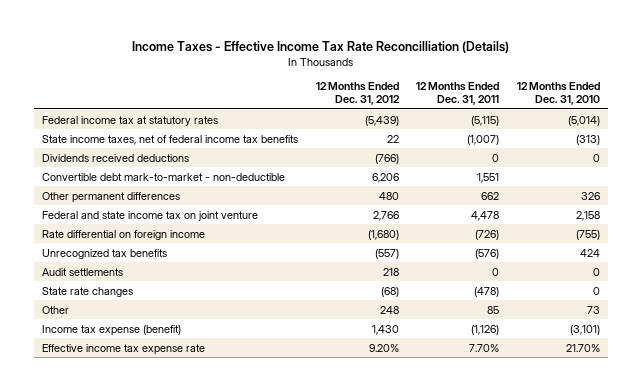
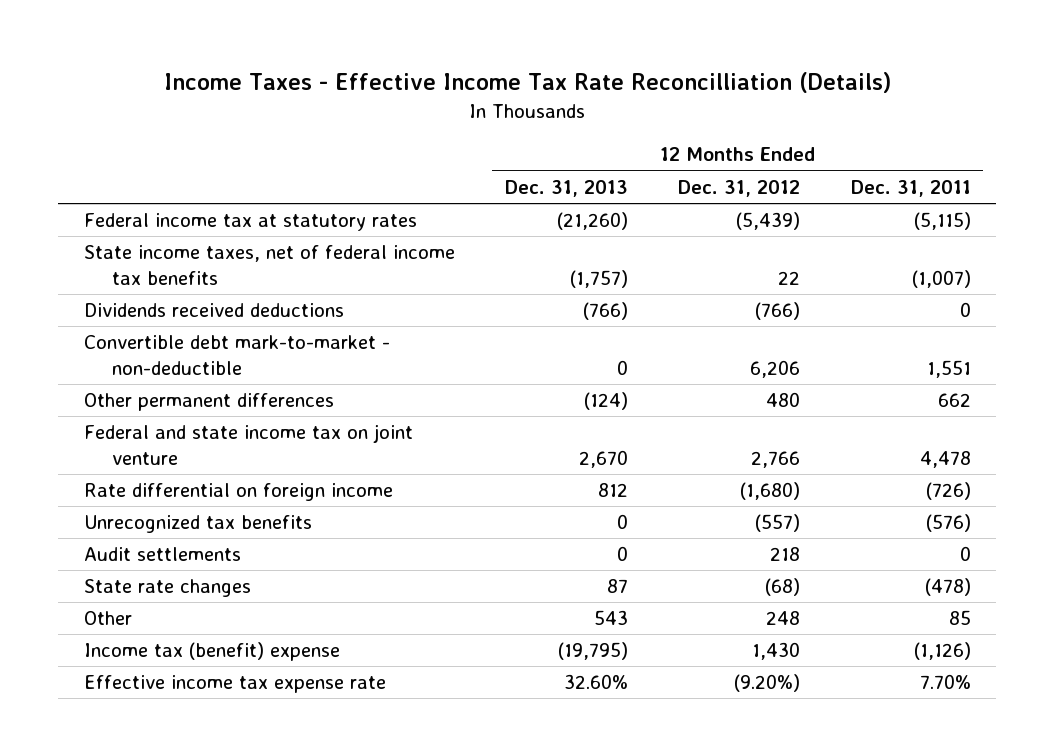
[516,82,600,106] 12 Months Ended Dec. 31, 2010 -> none
none -> [504,179,628,197] Dec. 31, 2013
[42,324,182,336] Income tax expense (benefit) -> [83,642,340,662] Income tax (benefit) expense
[368,343,399,352] 9.20% -> [734,674,801,693] (9.20%)

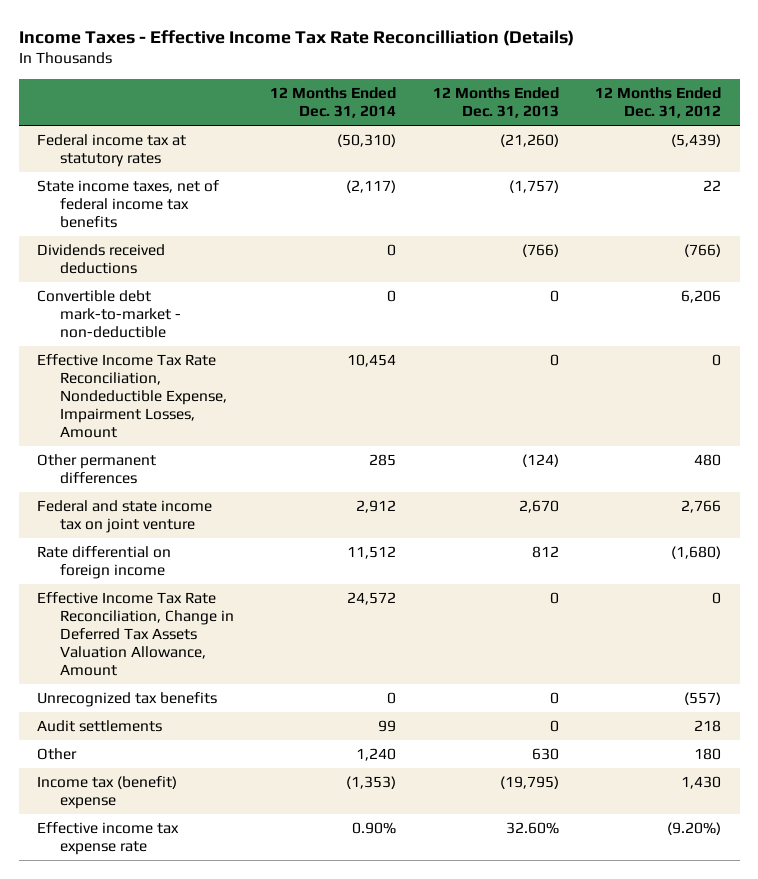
[850,179,971,197] Dec. 31, 2011 -> none
none -> [270,87,397,119] 12 Months Ended Dec. 31, 2014
none -> [36,354,227,439] Effective Income Tax Rate Reconciliation, Nondeductible Expense, Impairment Losses, Amount
none -> [36,592,234,677] Effective Income Tax Rate Reconciliation, Change in Deferred Tax Assets Valuation Allowance, Amount
[83,579,251,598] State rate changes -> none
[593,610,628,626] 543 -> [531,748,559,761] 630
[766,611,801,626] 248 -> [694,748,722,761] 180

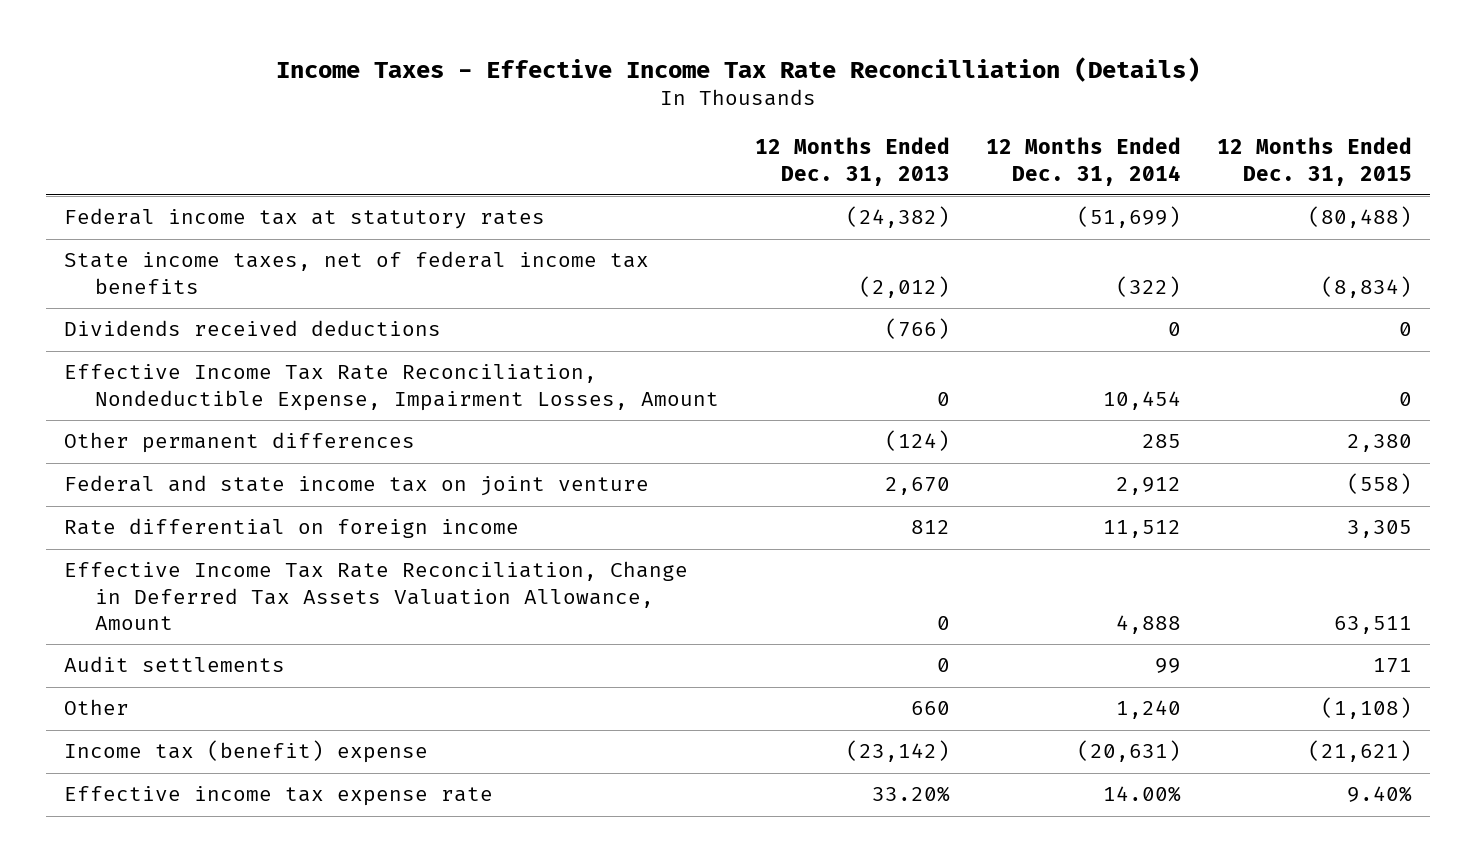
[595,87,722,119] 12 Months Ended Dec. 31, 2012 -> none
none -> [1216,137,1412,186] 12 Months Ended Dec. 31, 2015
[337,134,397,148] (50,310) -> [1076,206,1181,229] (51,699)
[499,134,559,148] (21,260) -> [845,206,950,229] (24,382)
[346,180,397,194] (2,117) -> [1115,275,1181,297] (322)
[508,180,559,194] (1,757) -> [858,275,950,298] (2,012)
[36,290,181,339] Convertible debt mark-to-market - non-deductible -> none
[36,692,217,708] Unrecognized tax benefits -> none
[347,592,397,606] 24,572 -> [1115,614,1181,634] 4,888
[531,748,559,761] 630 -> [910,701,950,716] 660
[346,776,397,790] (1,353) -> [1076,740,1181,763] (20,631)
[499,776,559,790] (19,795) -> [845,740,950,763] (23,142)
[352,822,397,835] 0.90% -> [1102,786,1181,803] 14.00%
[505,822,559,835] 32.60% -> [871,786,950,803] 33.20%

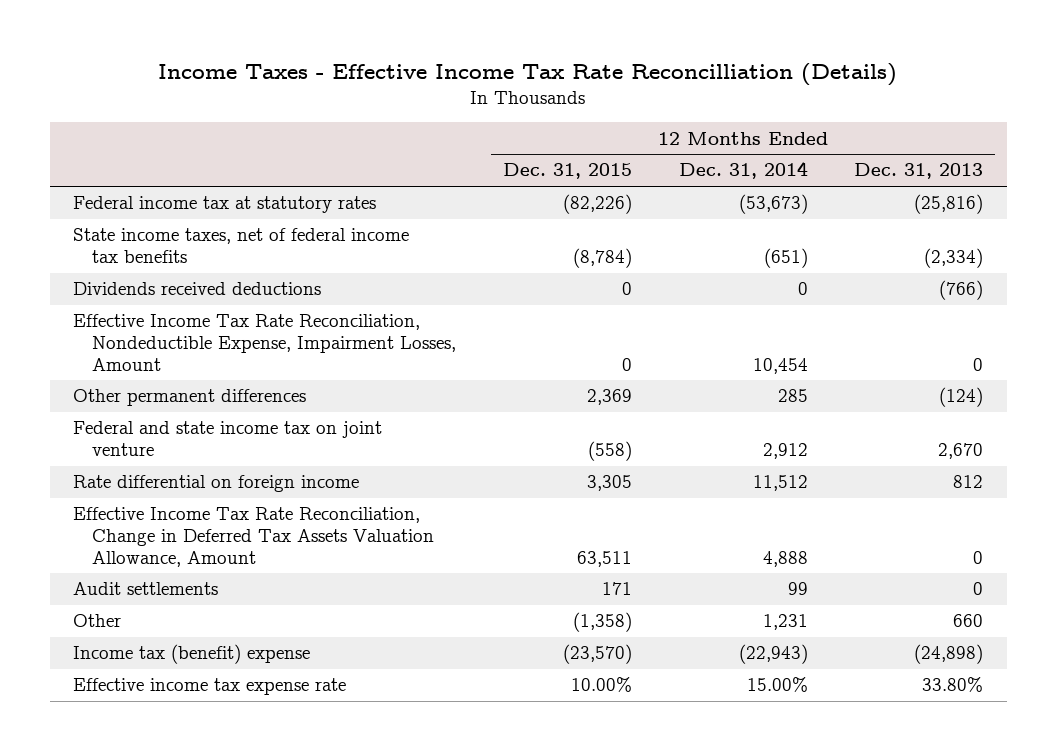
[845,206,950,229] (24,382) -> [914,194,984,215] (25,816)
[1076,206,1181,229] (51,699) -> [738,194,808,215] (53,673)
[1307,206,1412,229] (80,488) -> [562,194,632,215] (82,226)
[858,275,950,298] (2,012) -> [924,248,984,269] (2,334)
[1115,275,1181,297] (322) -> [763,248,808,269] (651)
[1320,275,1412,298] (8,834) -> [572,248,632,269] (8,784)
[1346,434,1412,453] 2,380 -> [586,389,632,406] 2,369
[1115,700,1181,720] 1,240 -> [762,614,808,631] 1,231
[1320,697,1412,720] (1,108) -> [572,612,632,633] (1,358)
[845,740,950,763] (23,142) -> [914,644,984,665] (24,898)
[1076,740,1181,763] (20,631) -> [738,644,808,665] (22,943)
[1307,740,1412,763] (21,621) -> [562,644,632,665] (23,570)
[871,786,950,803] 33.20% -> [922,677,984,693] 33.80%
[1102,786,1181,803] 14.00% -> [746,677,808,693] 15.00%
[1346,786,1412,803] 9.40% -> [570,677,632,693] 10.00%

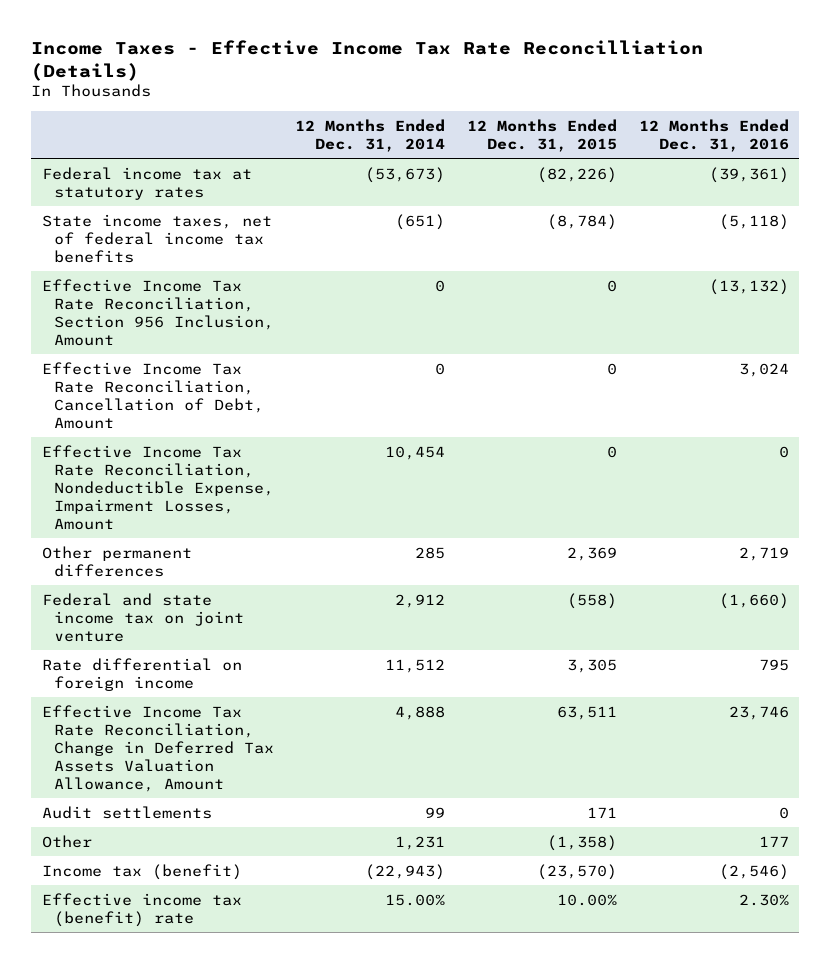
[854,163,984,180] Dec. 31, 2013 -> none
none -> [638,118,789,152] 12 Months Ended Dec. 31, 2016
[73,282,322,296] Dividends received deductions -> none
none -> [41,278,274,346] Effective Income Tax Rate Reconciliation, Section 956 Inclusion, Amount
none -> [41,361,264,429] Effective Income Tax Rate Reconciliation, Cancellation of Debt, Amount
[73,644,311,665] Income tax (benefit) expense -> [41,863,242,880] Income tax (benefit)
[73,678,347,696] Effective income tax expense rate -> [41,892,242,927] Effective income tax (benefit) rate

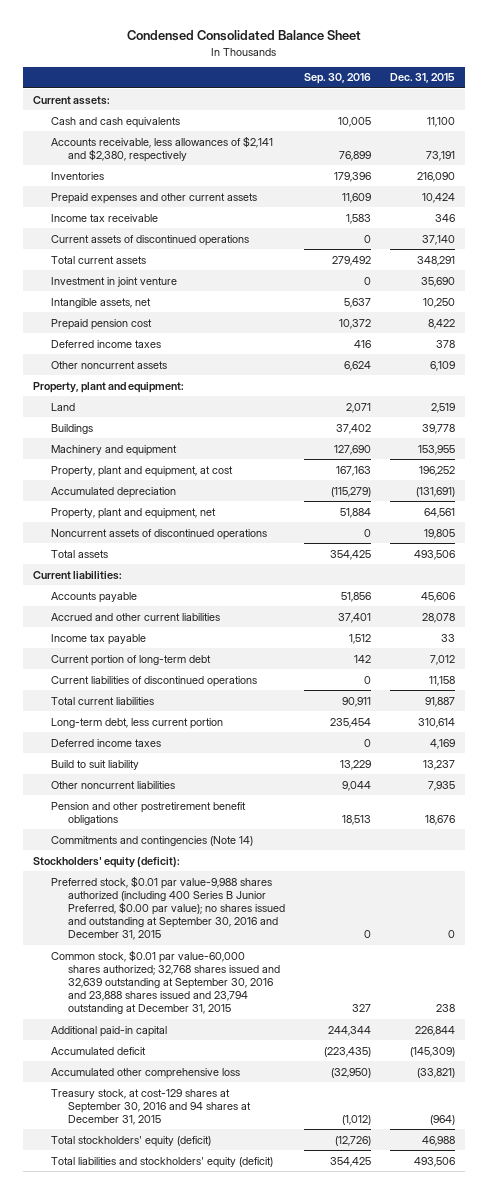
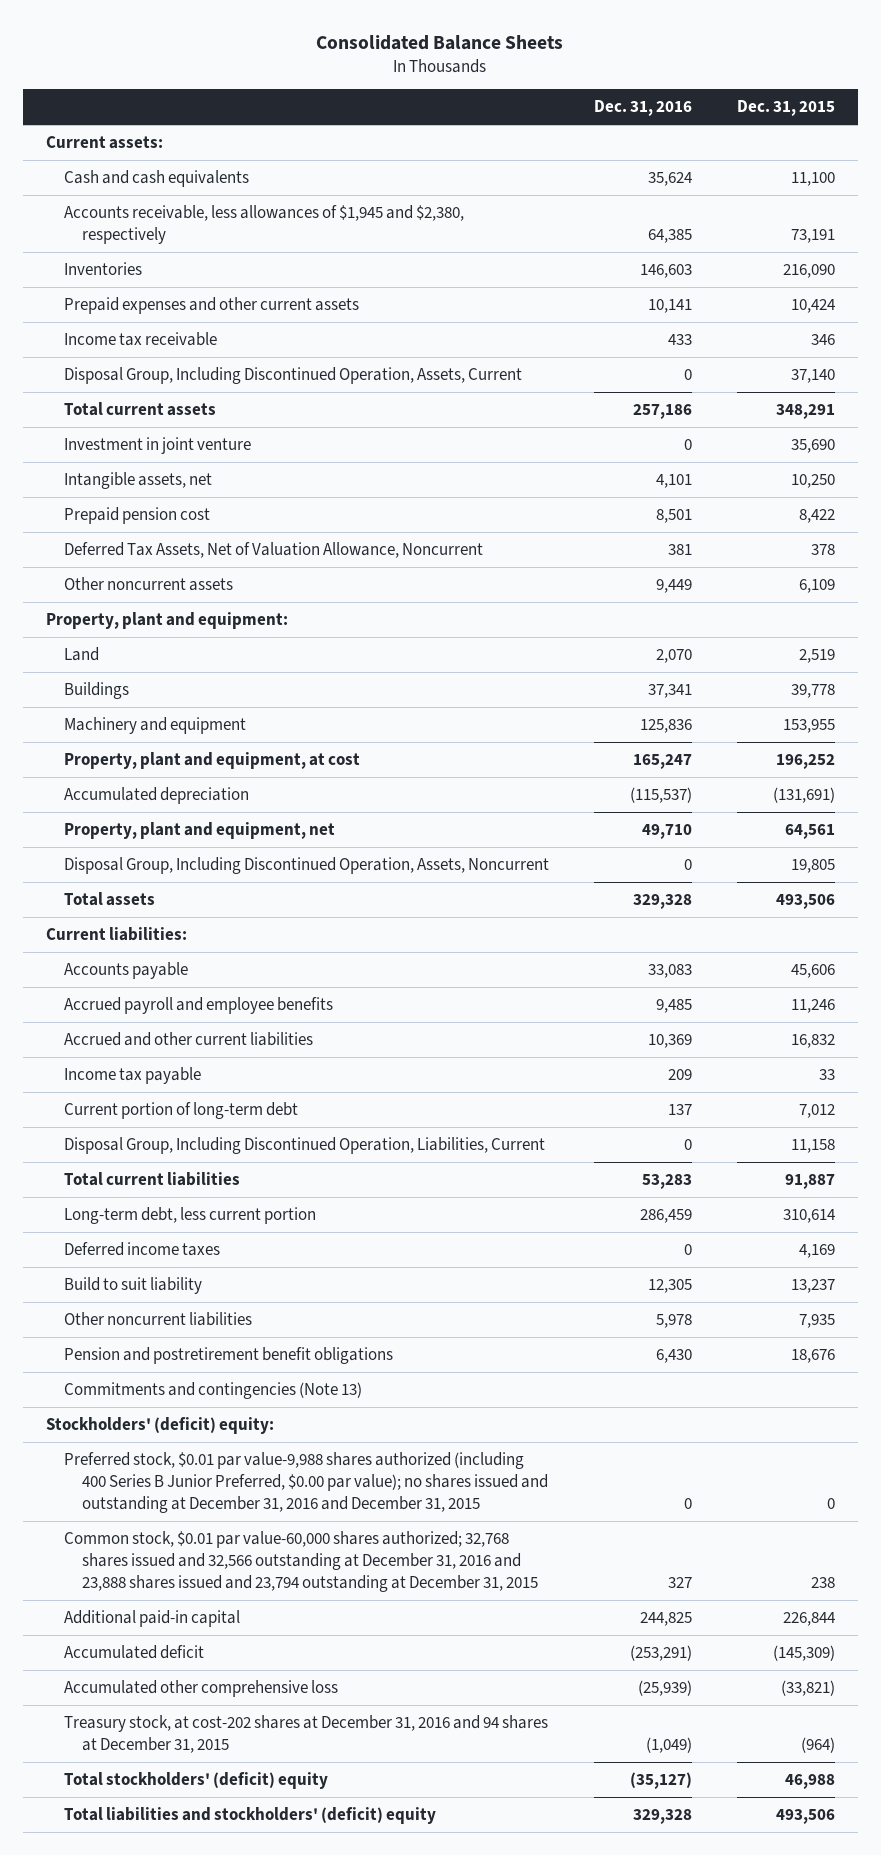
[127,30,362,42] Condensed Consolidated Balance Sheet -> [316,35,564,51] Consolidated Balance Sheets
[304,73,372,85] Sep. 30, 2016 -> none
none -> [593,100,692,117] Dec. 31, 2016
[50,135,273,162] Accounts receivable, less allowances of $2,141 and $2,380, respectively -> [63,205,464,244] Accounts receivable, less allowances of $1,945 and $2,380, respectively
[50,234,249,246] Current assets of discontinued operations -> [63,367,522,385] Disposal Group, Including Discontinued Operation, Assets, Current
[50,339,161,348] Deferred income taxes -> [63,542,483,559] Deferred Tax Assets, Net of Valuation Allowance, Noncurrent
[50,528,267,540] Noncurrent assets of discontinued operations -> [63,857,549,875] Disposal Group, Including Discontinued Operation, Assets, Noncurrent
none -> [63,997,333,1015] Accrued payroll and employee benefits
[422,612,456,623] 28,078 -> [791,1034,836,1049] 16,832
[50,675,257,687] Current liabilities of discontinued operations -> [63,1137,545,1155] Disposal Group, Including Discontinued Operation, Liabilities, Current
[50,801,246,825] Pension and other postretirement benefit obligations -> [63,1347,393,1365] Pension and postretirement benefit obligations
[50,835,253,846] Commitments and contingencies (Note 14) -> [63,1382,362,1400] Commitments and contingencies (Note 13)
[32,856,180,868] Stockholders' equity (deficit): -> [45,1417,274,1435] Stockholders' (deficit) equity:
[50,875,286,941] Preferred stock, $0.01 par value-9,988 shares authorized (including 400 Series B Junior Preferred, $0.00 par value); no shares issued and outstanding at September 30, 2016 and December 31, 2015 -> [63,1452,549,1513] Preferred stock, $0.01 par value-9,988 shares authorized (including 400 Series B Junior Preferred, $0.00 par value); no shares issued and outstanding at December 31, 2016 and December 31, 2015
[50,949,281,1015] Common stock, $0.01 par value-60,000 shares authorized; 32,768 shares issued and 32,639 outstanding at September 30, 2016 and 23,888 shares issued and 23,794 outstanding at December 31, 2015 -> [63,1531,539,1592] Common stock, $0.01 par value-60,000 shares authorized; 32,768 shares issued and 32,566 outstanding at December 31, 2016 and 23,888 shares issued and 23,794 outstanding at December 31, 2015
[50,1088,252,1125] Treasury stock, at cost-129 shares at September 30, 2016 and 94 shares at December 31, 2015 -> [63,1715,548,1753] Treasury stock, at cost-202 shares at December 31, 2016 and 94 shares at December 31, 2015
[50,1135,211,1147] Total stockholders' equity (deficit) -> [63,1772,328,1790] Total stockholders' (deficit) equity
[50,1156,273,1168] Total liabilities and stockholders' equity (deficit) -> [63,1807,436,1825] Total liabilities and stockholders' (deficit) equity

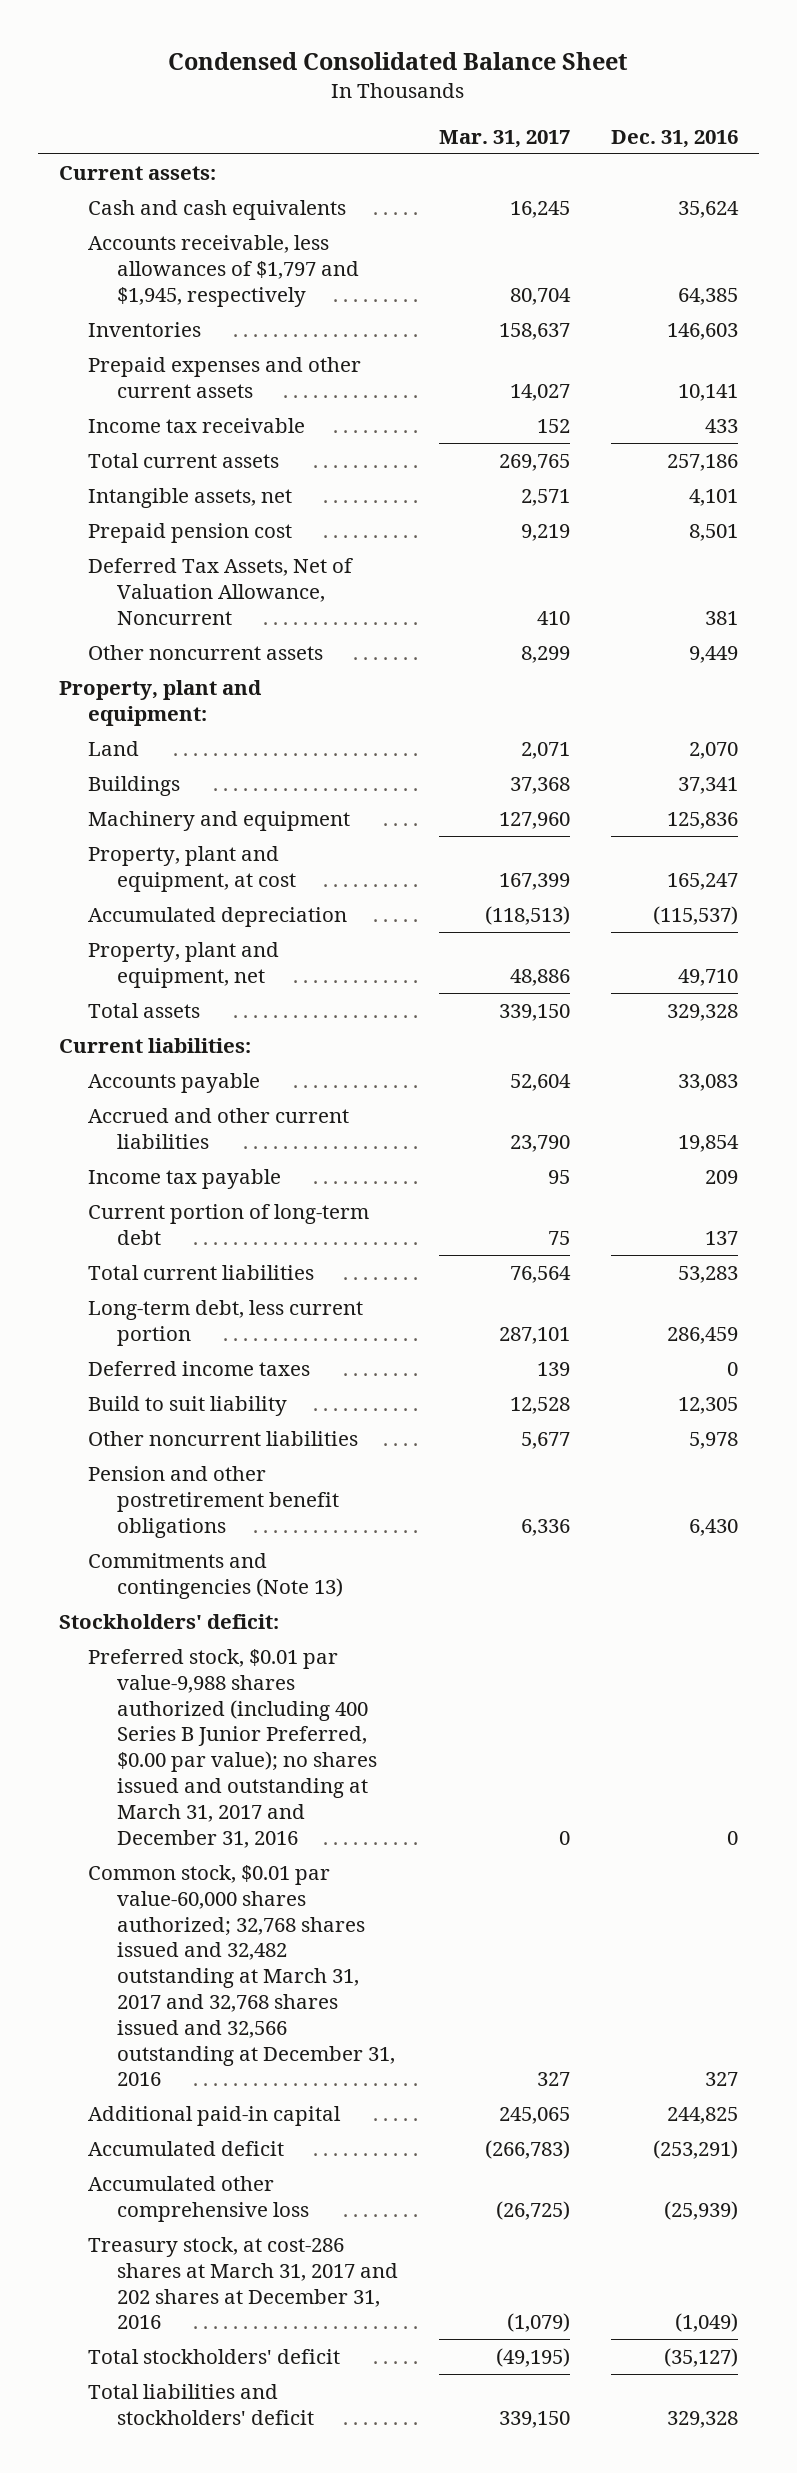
[316,35,564,51] Consolidated Balance Sheets -> [168,52,629,71] Condensed Consolidated Balance Sheet
[737,100,836,117] Dec. 31, 2015 -> none
none -> [438,129,570,148] Mar. 31, 2017
[63,205,464,244] Accounts receivable, less allowances of $1,945 and $2,380, respectively -> [87,234,359,307] Accounts receivable, less allowances of $1,797 and $1,945, respectively
[63,367,522,385] Disposal Group, Including Discontinued Operation, Assets, Current -> none
[63,437,251,455] Investment in joint venture -> none
[63,857,549,875] Disposal Group, Including Discontinued Operation, Assets, Noncurrent -> none
[63,997,333,1015] Accrued payroll and employee benefits -> none
[647,1034,692,1049] 10,369 -> [678,1134,740,1152] 19,854
[63,1137,545,1155] Disposal Group, Including Discontinued Operation, Liabilities, Current -> none
[63,1347,393,1365] Pension and postretirement benefit obligations -> [87,1465,339,1538] Pension and other postretirement benefit obligations
[45,1417,274,1435] Stockholders' (deficit) equity: -> [58,1613,279,1629] Stockholders' deficit:
[63,1452,549,1513] Preferred stock, $0.01 par value-9,988 shares authorized (including 400 Series B Junior Preferred, $0.00 par value); no shares issued and outstanding at December 31, 2016 and December 31, 2015 -> [87,1648,377,1848] Preferred stock, $0.01 par value-9,988 shares authorized (including 400 Series B Junior Preferred, $0.00 par value); no shares issued and outstanding at March 31, 2017 and December 31, 2016
[63,1531,539,1592] Common stock, $0.01 par value-60,000 shares authorized; 32,768 shares issued and 32,566 outstanding at December 31, 2016 and 23,888 shares issued and 23,794 outstanding at December 31, 2015 -> [87,1864,395,2087] Common stock, $0.01 par value-60,000 shares authorized; 32,768 shares issued and 32,482 outstanding at March 31, 2017 and 32,768 shares issued and 32,566 outstanding at December 31, 2016
[63,1715,548,1753] Treasury stock, at cost-202 shares at December 31, 2016 and 94 shares at December 31, 2015 -> [87,2236,398,2330] Treasury stock, at cost-286 shares at March 31, 2017 and 202 shares at December 31, 2016
[63,1772,328,1790] Total stockholders' (deficit) equity -> [87,2348,340,2364] Total stockholders' deficit
[63,1807,436,1825] Total liabilities and stockholders' (deficit) equity -> [87,2383,314,2425] Total liabilities and stockholders' deficit

